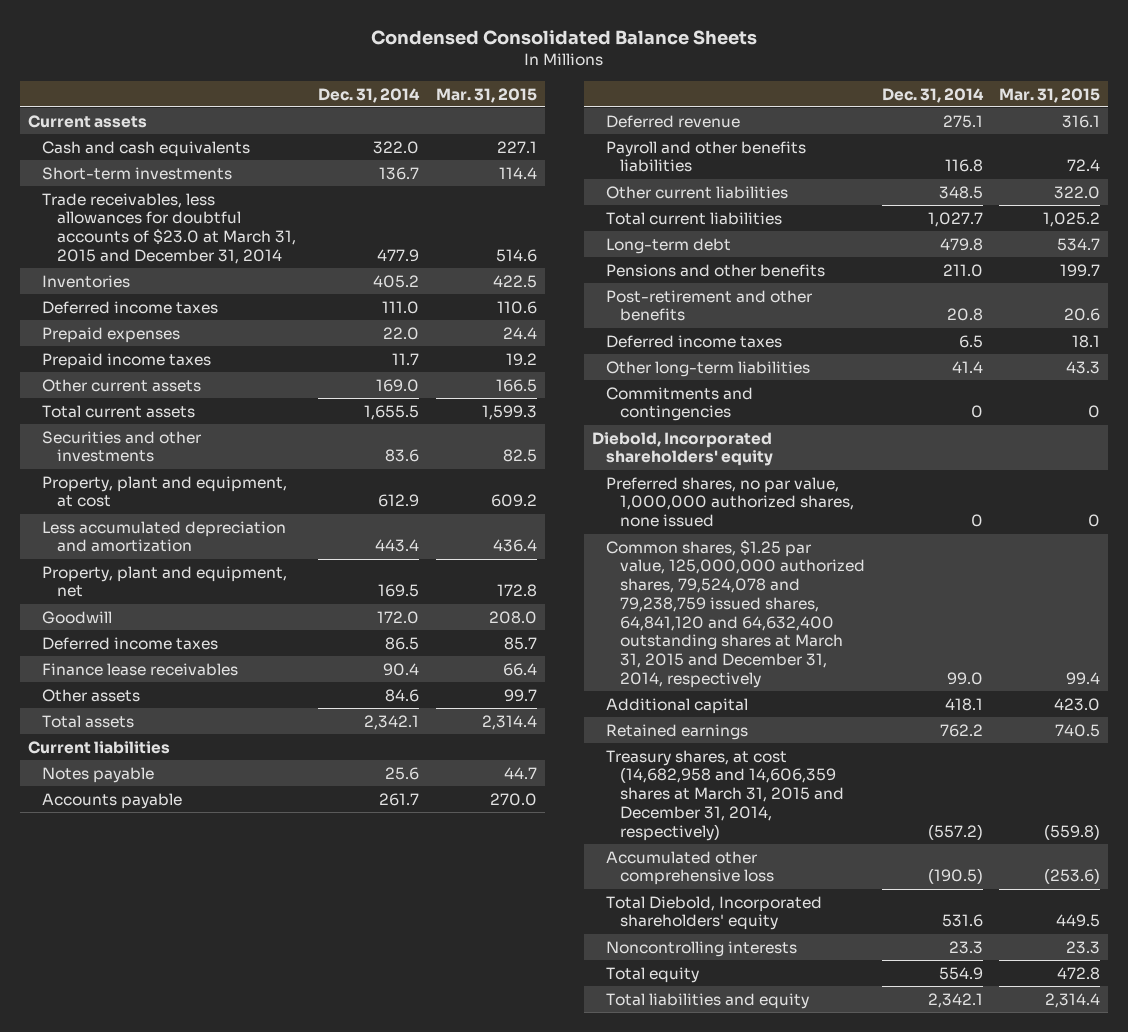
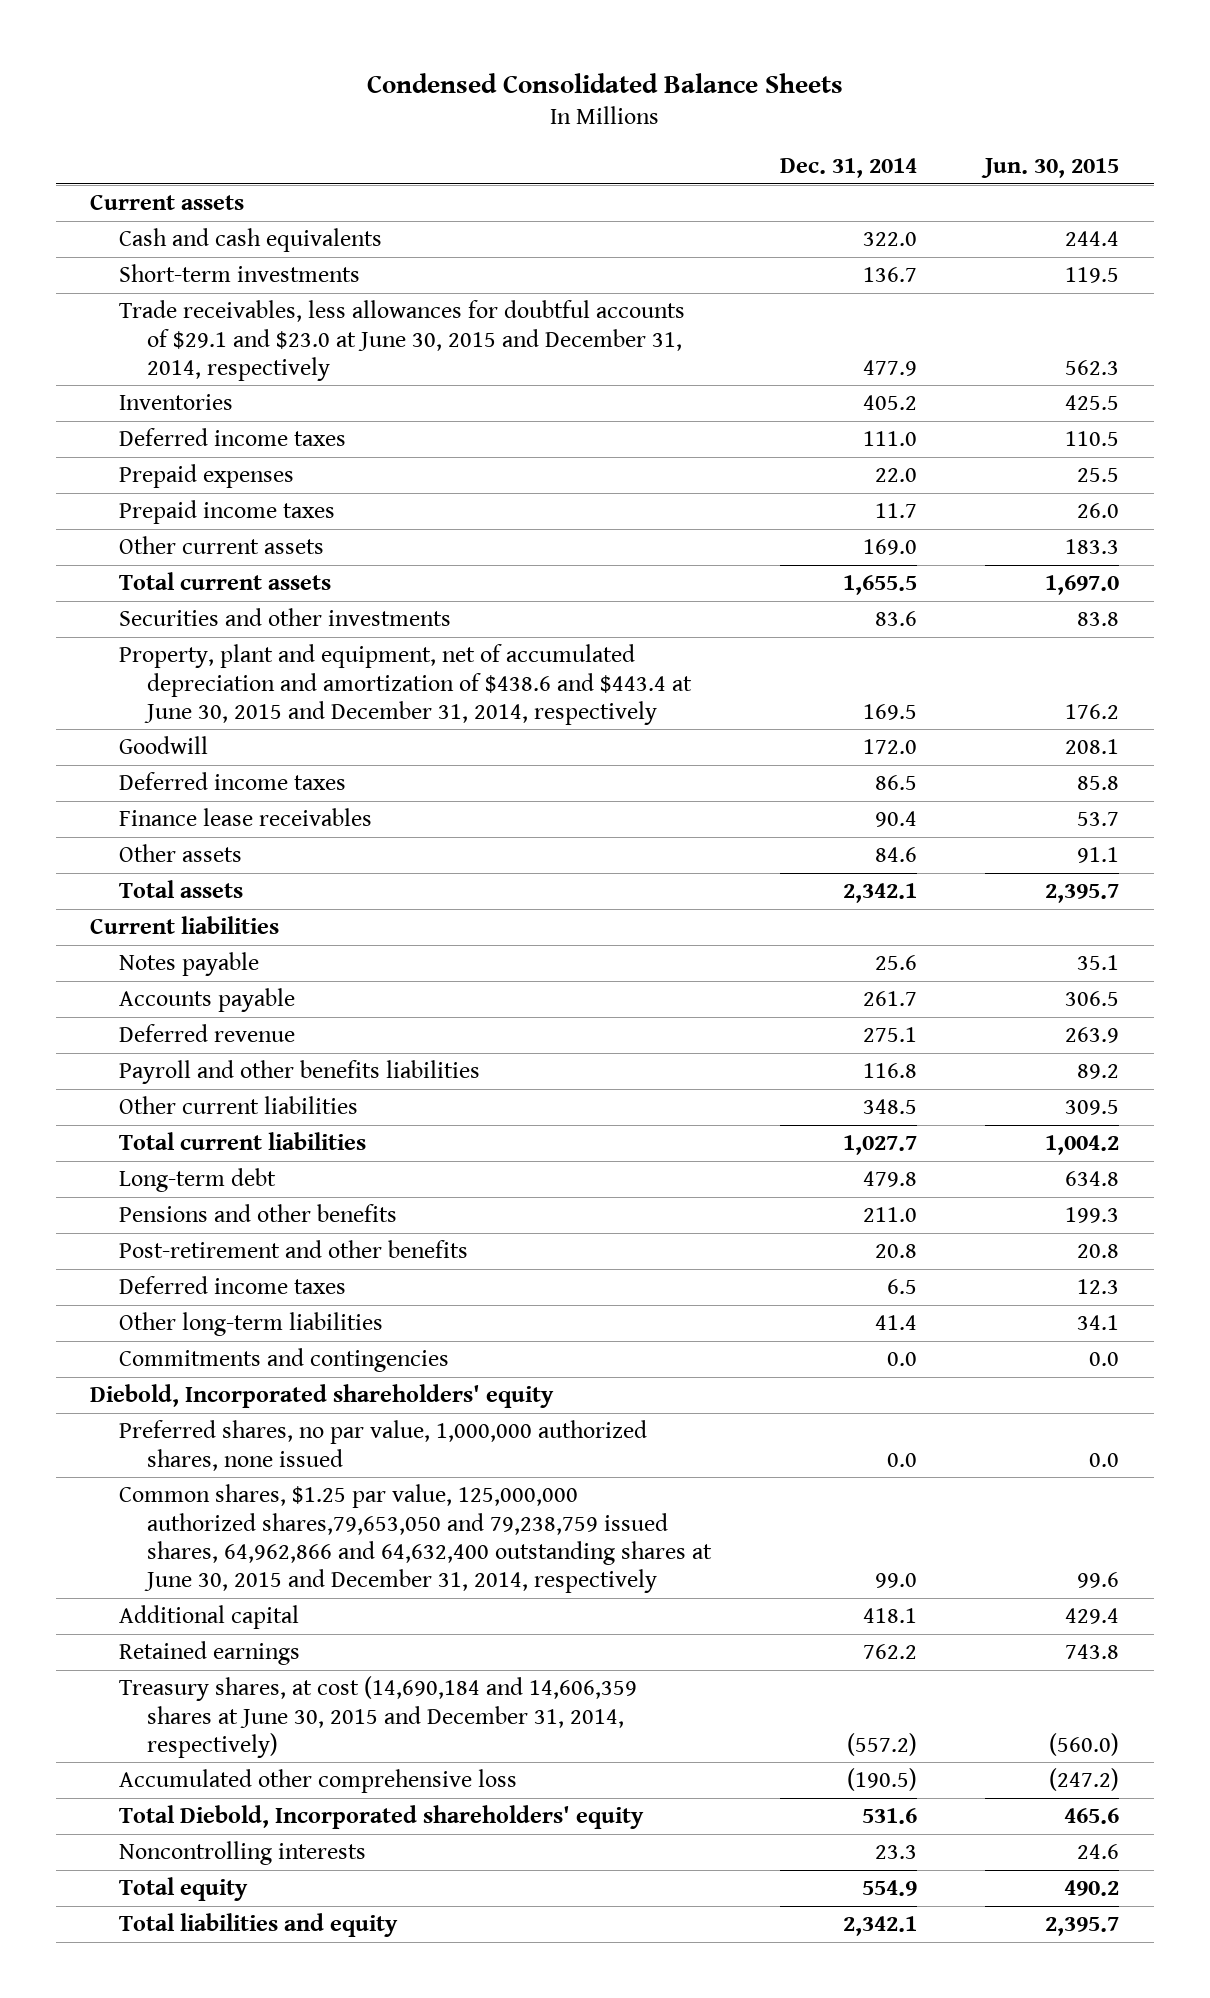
[435,87,537,103] Mar. 31, 2015 -> none
none -> [981,158,1120,179] Jun. 30, 2015
[42,192,296,264] Trade receivables, less allowances for doubtful accounts of $23.0 at March 31, 2015 and December 31, 2014 -> [118,300,685,381] Trade receivables, less allowances for doubtful accounts of $29.1 and $23.0 at June 30, 2015 and December 31, 2014, respectively
[42,475,288,508] Property, plant and equipment, at cost -> none
[42,520,287,553] Less accumulated depreciation and amortization -> none
[42,565,288,598] Property, plant and equipment, net -> [118,644,693,725] Property, plant and equipment, net of accumulated depreciation and amortization of $438.6 and $443.4 at June 30, 2015 and December 31, 2014, respectively
[970,405,983,419] 0 -> [886,1352,917,1367] 0.0
[970,514,983,528] 0 -> [886,1452,917,1467] 0.0
[606,539,866,688] Common shares, $1.25 par value, 125,000,000 authorized shares, 79,524,078 and 79,238,759 issued shares, 64,841,120 and 64,632,400 outstanding shares at March 31, 2015 and December 31, 2014, respectively -> [118,1484,713,1594] Common shares, $1.25 par value, 125,000,000 authorized shares,79,653,050 and 79,238,759 issued shares, 64,962,866 and 64,632,400 outstanding shares at June 30, 2015 and December 31, 2014, respectively
[606,749,845,841] Treasury shares, at cost (14,682,958 and 14,606,359 shares at March 31, 2015 and December 31, 2014, respectively) -> [118,1676,637,1758] Treasury shares, at cost (14,690,184 and 14,606,359 shares at June 30, 2015 and December 31, 2014, respectively)

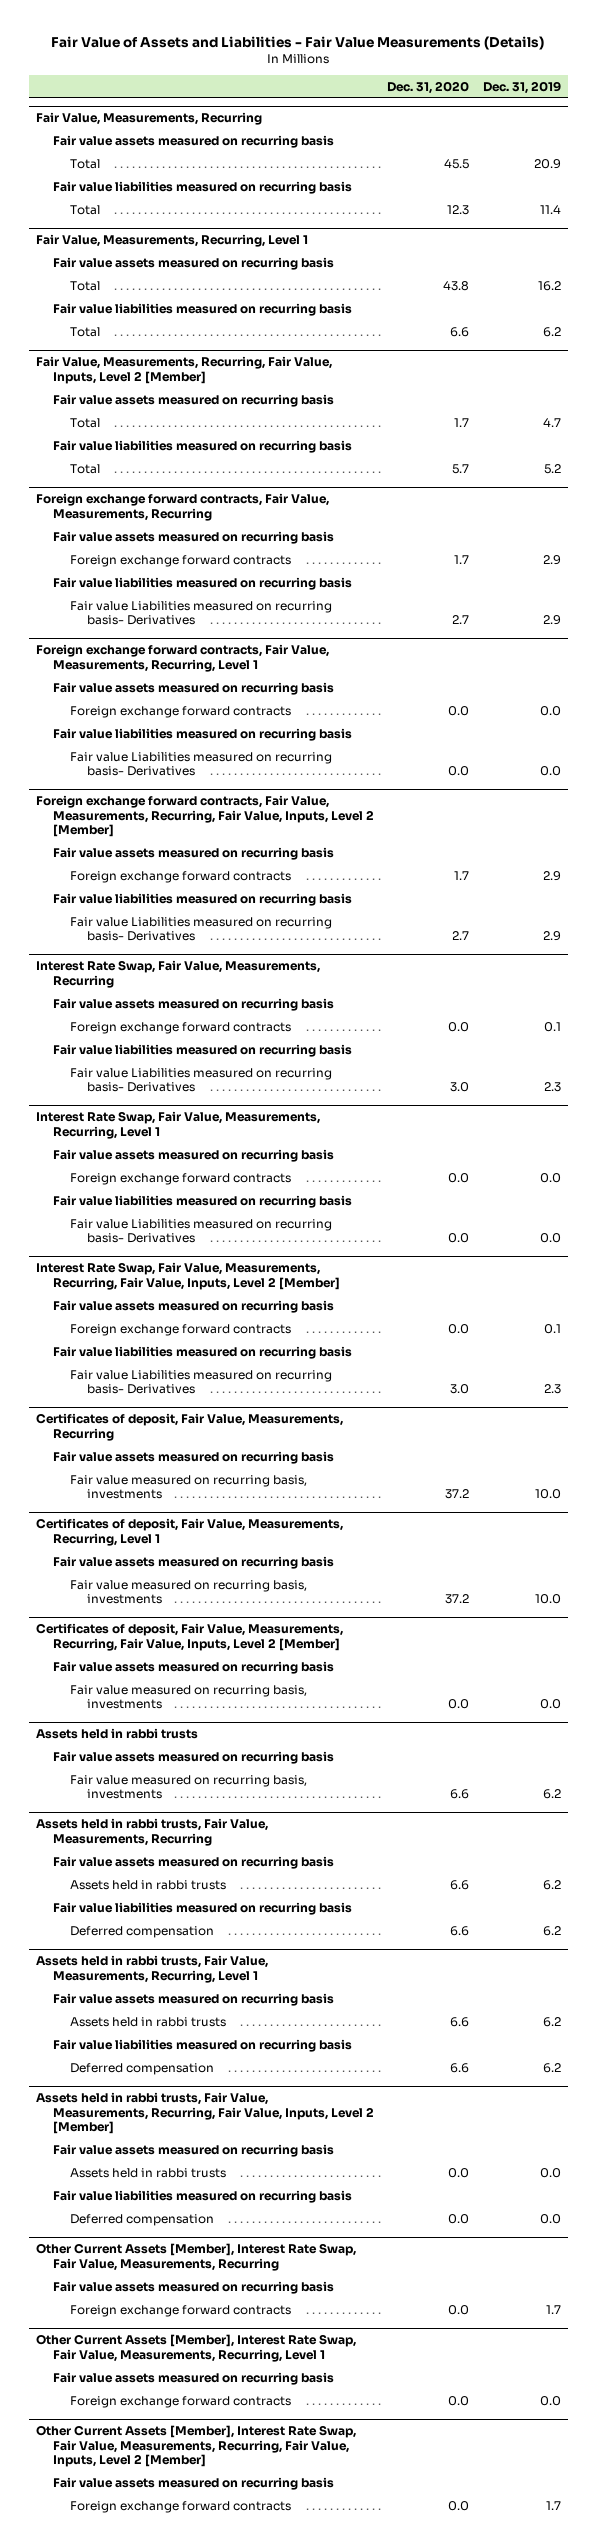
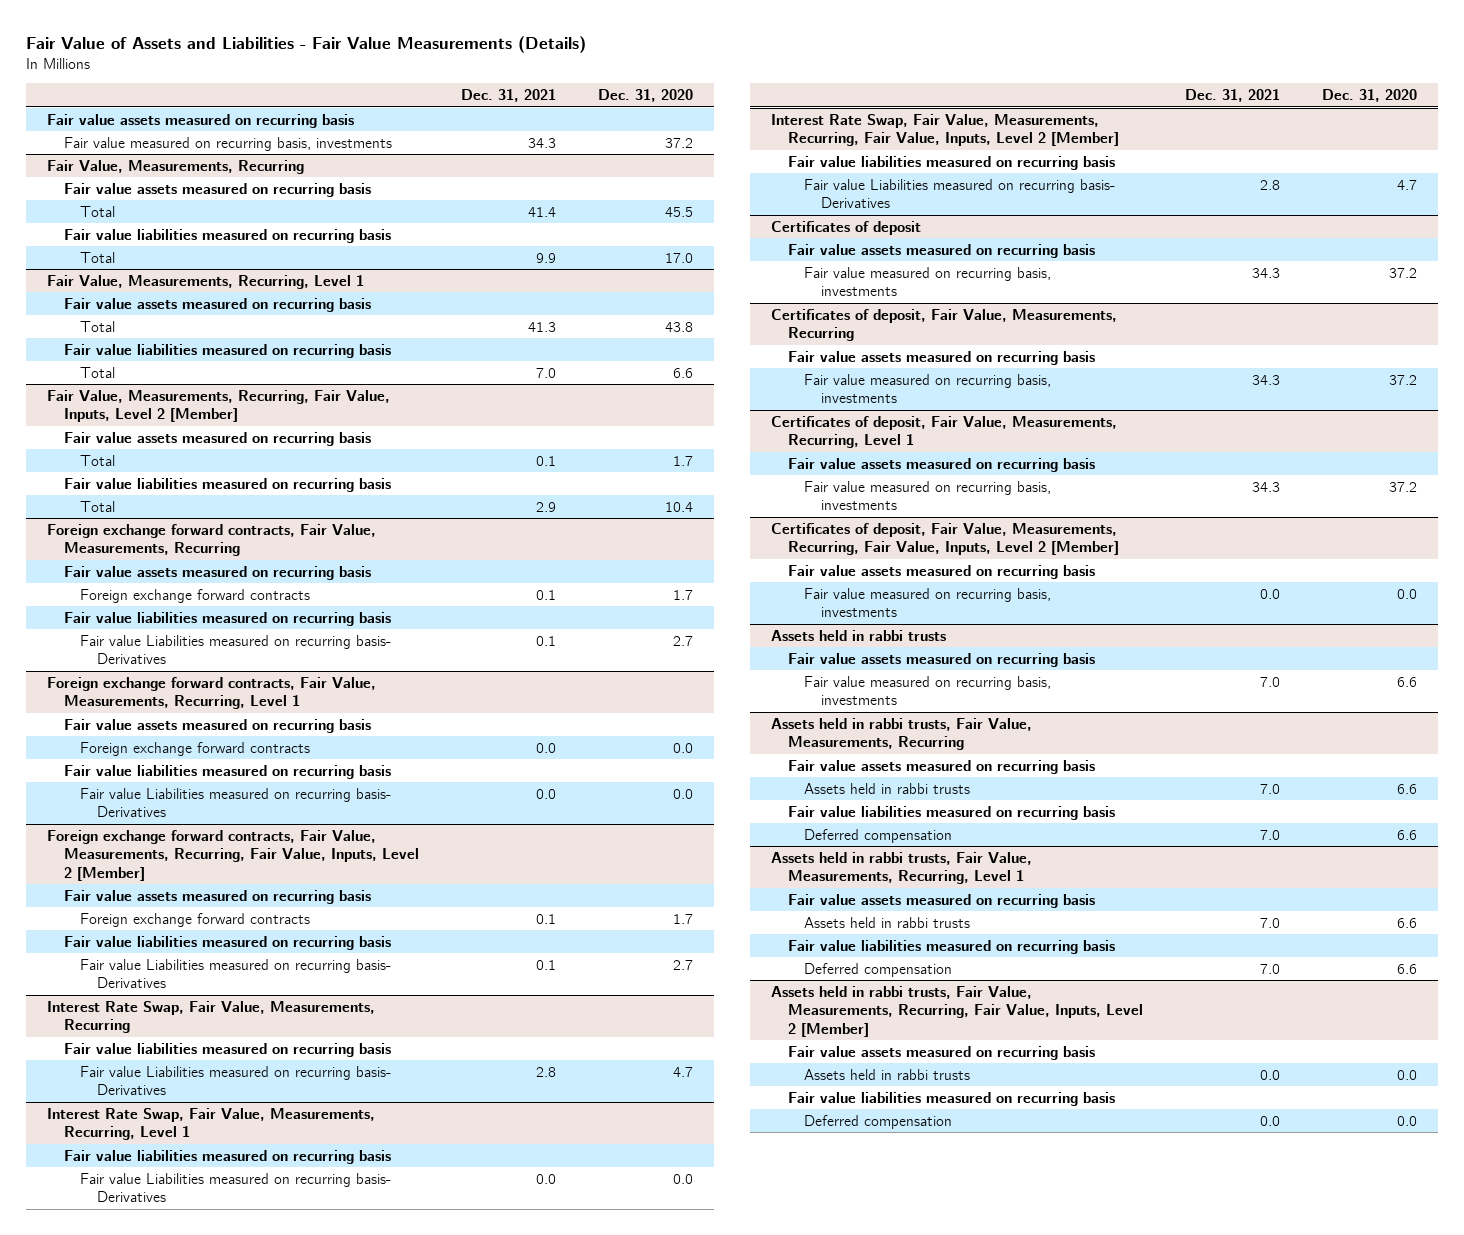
[482,80,561,94] Dec. 31, 2019 -> none
none -> [460,89,556,103] Dec. 31, 2021
none -> [47,113,355,128] Fair value assets measured on recurring basis
none -> [63,136,392,151] Fair value measured on recurring basis, investments
[447,204,470,215] 12.3 -> [664,252,693,263] 17.0
[452,463,470,474] 5.7 -> [664,501,693,512] 10.4
[52,997,334,1011] Fair value assets measured on recurring basis -> none
[69,1021,291,1034] Foreign exchange forward contracts -> none
[450,1082,470,1093] 3.0 -> [672,1066,693,1077] 4.7
[52,1148,334,1162] Fair value assets measured on recurring basis -> none
[69,1172,291,1185] Foreign exchange forward contracts -> none
[52,1299,334,1313] Fair value assets measured on recurring basis -> none
[69,1323,291,1336] Foreign exchange forward contracts -> none
[450,1384,470,1395] 3.0 -> [1396,179,1417,190] 4.7
none -> [771,220,922,235] Certificates of deposit
none -> [787,243,1095,258] Fair value assets measured on recurring basis
none -> [804,266,1052,297] Fair value measured on recurring basis, investments
[35,2243,356,2271] Other Current Assets [Member], Interest Rate Swap, Fair Value, Measurements, Recurring -> none
[52,2280,334,2294] Fair value assets measured on recurring basis -> none
[69,2304,291,2317] Foreign exchange forward contracts -> none
[35,2334,356,2362] Other Current Assets [Member], Interest Rate Swap, Fair Value, Measurements, Recurring, Level 1 -> none
[52,2371,334,2385] Fair value assets measured on recurring basis -> none
[69,2395,291,2408] Foreign exchange forward contracts -> none
[35,2425,356,2468] Other Current Assets [Member], Interest Rate Swap, Fair Value, Measurements, Recurring, Fair Value, Inputs, Level 2 [Member] -> none
[52,2476,334,2490] Fair value assets measured on recurring basis -> none
[69,2500,291,2513] Foreign exchange forward contracts -> none

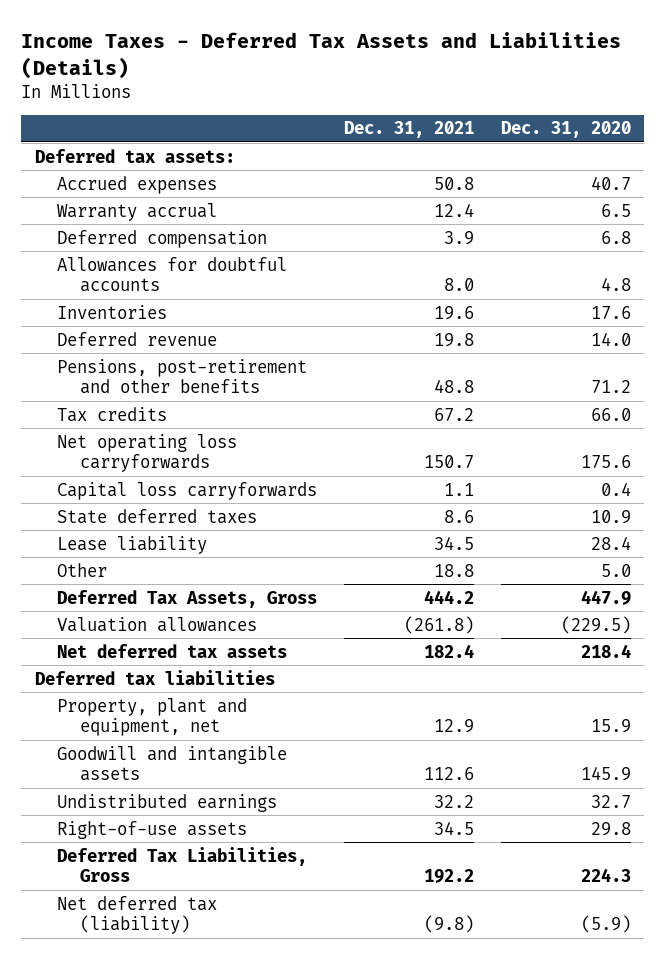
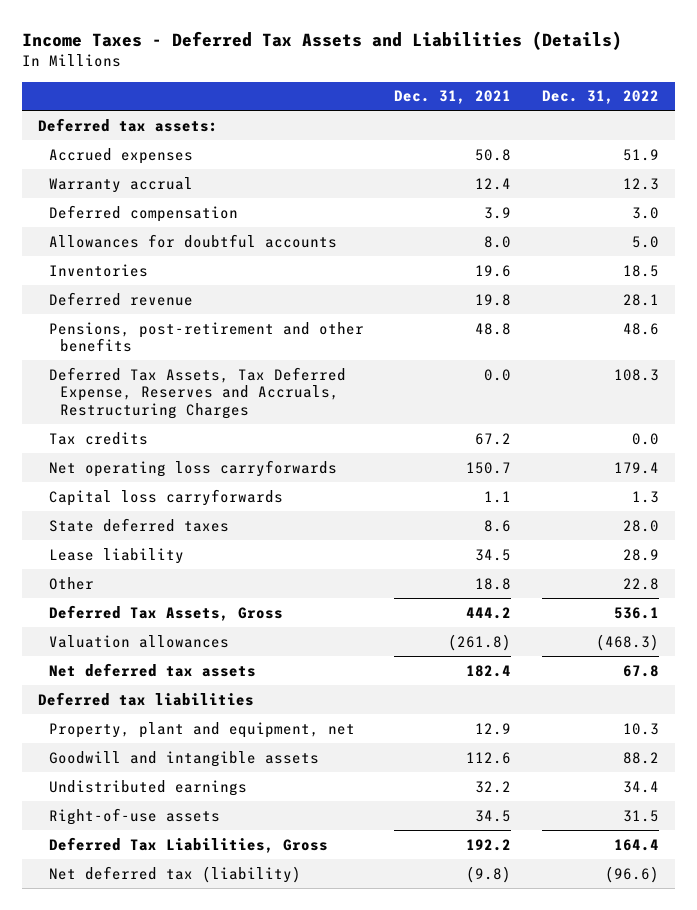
[500,121,631,139] Dec. 31, 2020 -> none
none -> [542,90,660,105] Dec. 31, 2022
none -> [48,366,346,419] Deferred Tax Assets, Tax Deferred Expense, Reserves and Accruals, Restructuring Charges

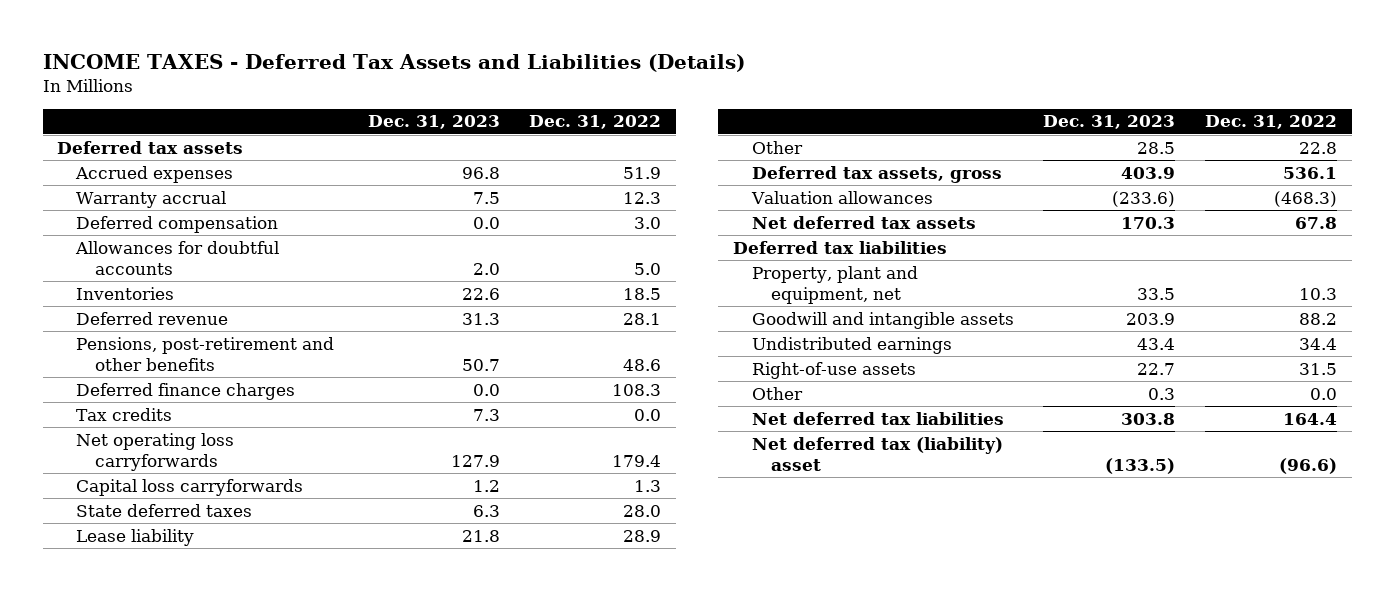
[22,30,623,50] Income Taxes - Deferred Tax Assets and Liabilities (Details) -> [42,53,745,72] INCOME TAXES - Deferred Tax Assets and Liabilities (Details)
[394,90,512,105] Dec. 31, 2021 -> none
none -> [367,115,500,130] Dec. 31, 2023
[37,117,218,132] Deferred tax assets: -> [57,140,244,154] Deferred tax assets
[48,366,346,419] Deferred Tax Assets, Tax Deferred Expense, Reserves and Accruals, Restructuring Charges -> [76,382,296,400] Deferred finance charges
[48,604,283,621] Deferred Tax Assets, Gross -> [751,165,1002,183] Deferred tax assets, gross
none -> [751,386,803,400] Other
[48,836,328,853] Deferred Tax Liabilities, Gross -> [751,411,1004,425] Net deferred tax liabilities
[48,865,301,883] Net deferred tax (liability) -> [751,436,1003,471] Net deferred tax (liability) asset

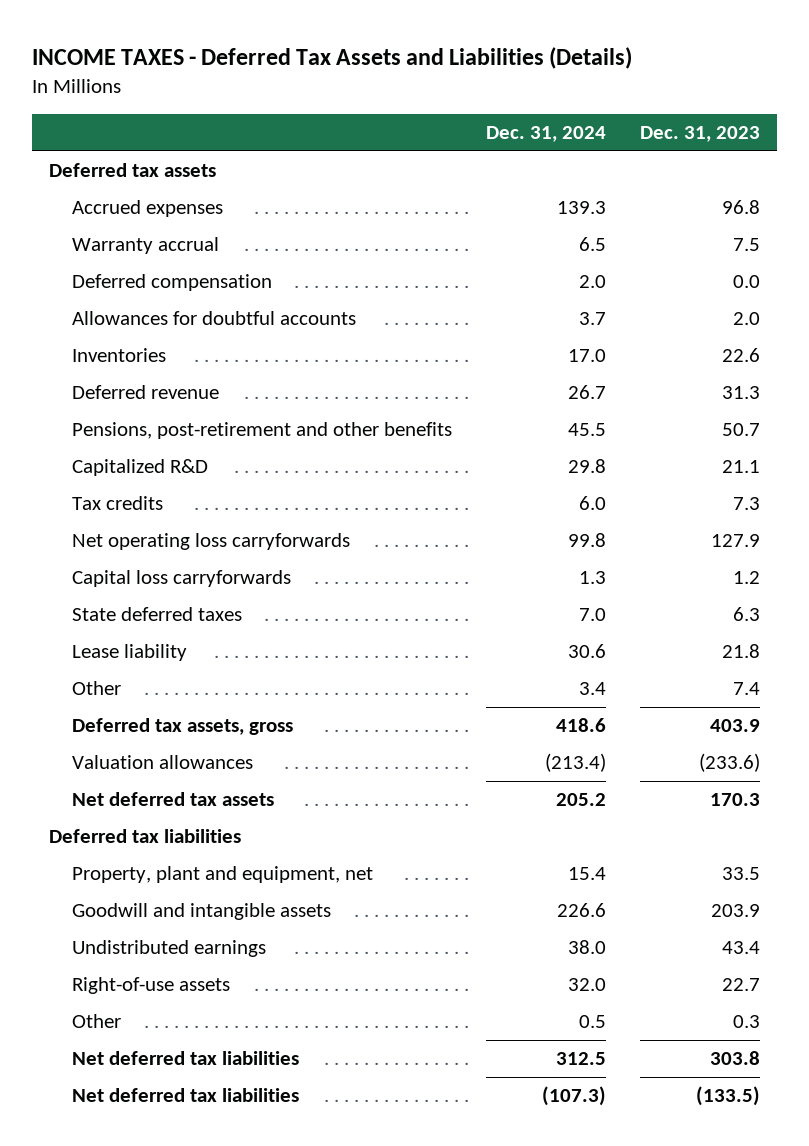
[529,115,662,130] Dec. 31, 2022 -> none
none -> [485,125,606,142] Dec. 31, 2024
[76,382,296,400] Deferred finance charges -> none
none -> [72,459,209,477] Capitalized R&D
[1137,141,1176,154] 28.5 -> [732,682,760,696] 7.4
[751,436,1003,471] Net deferred tax (liability) asset -> [72,1088,300,1103] Net deferred tax liabilities

